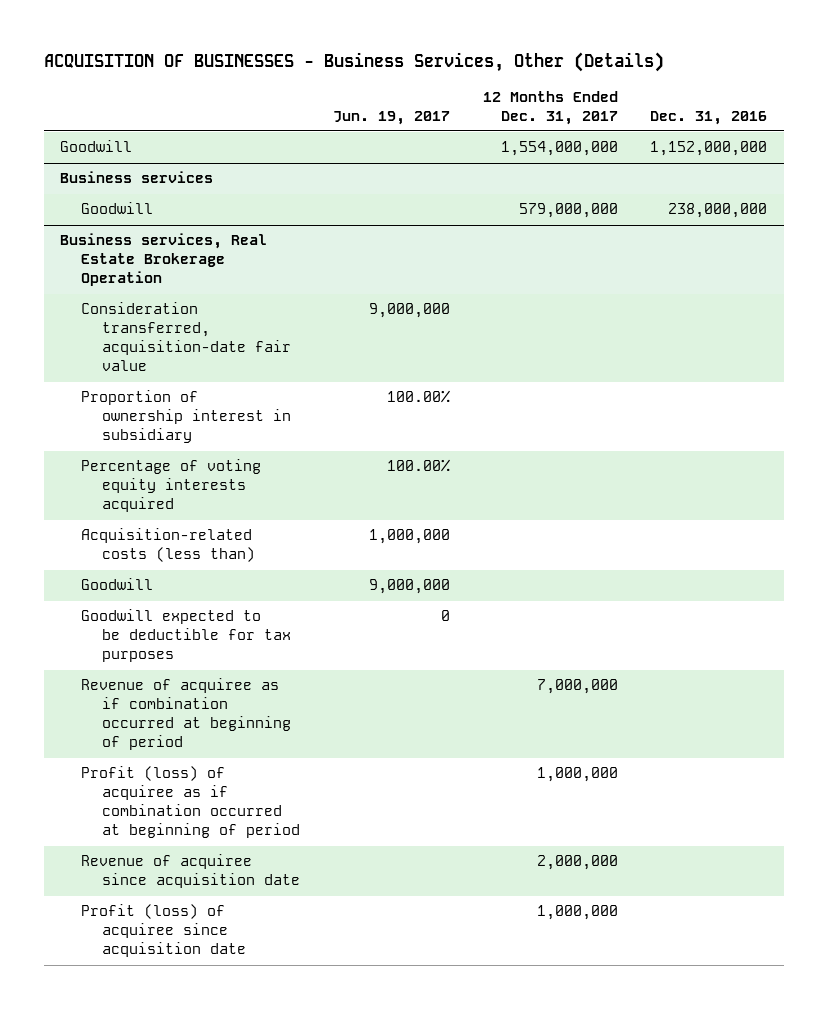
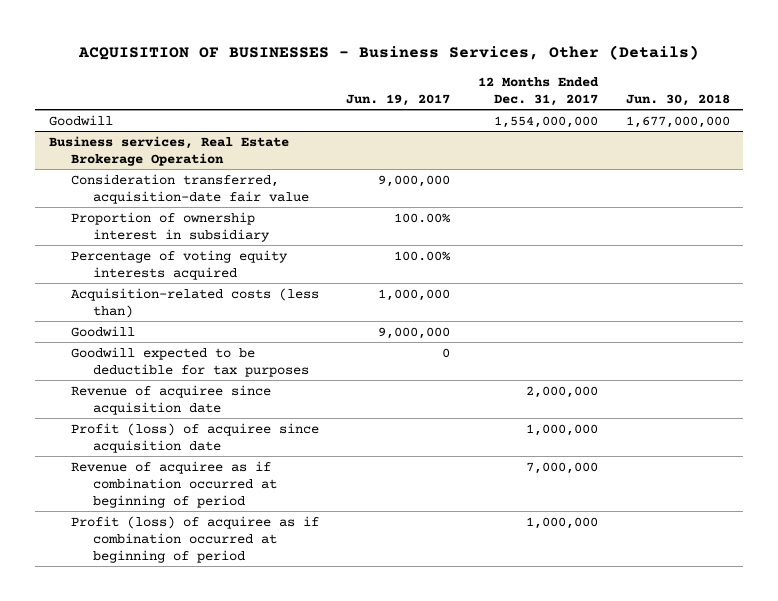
[650,110,768,125] Dec. 31, 2016 -> none
none -> [625,93,730,106] Jun. 30, 2018
[60,171,214,184] Business services -> none
[81,202,154,215] Goodwill -> none
[81,678,292,751] Revenue of acquiree as if combination occurred at beginning of period -> [70,460,278,508] Revenue of acquiree as if combination occurred at beginning of period
[81,766,301,839] Profit (loss) of acquiree as if combination occurred at beginning of period -> [70,515,319,563] Profit (loss) of acquiree as if combination occurred at beginning of period

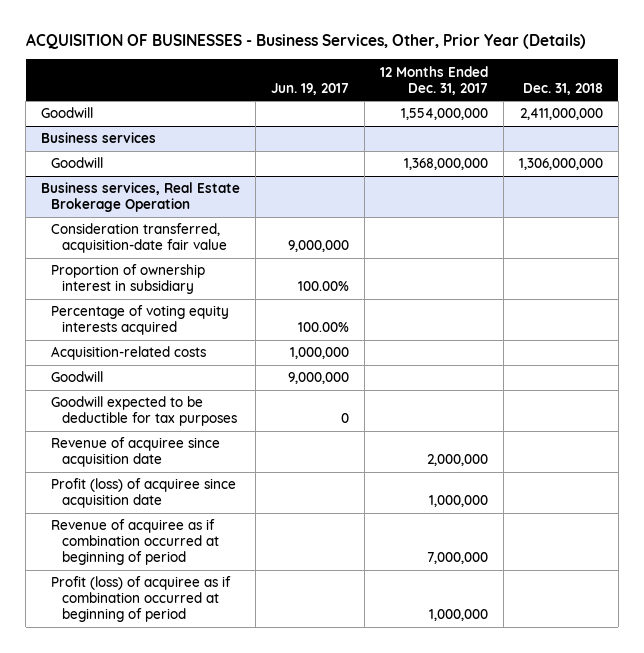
[78,45,700,61] ACQUISITION OF BUSINESSES - Business Services, Other (Details) -> [25,33,586,50] ACQUISITION OF BUSINESSES - Business Services, Other, Prior Year (Details)
[625,93,730,106] Jun. 30, 2018 -> none
none -> [522,82,603,95] Dec. 31, 2018
none -> [40,132,156,144] Business services
none -> [51,157,104,169] Goodwill
[70,287,319,318] Acquisition-related costs (less than) -> [51,346,207,361] Acquisition-related costs

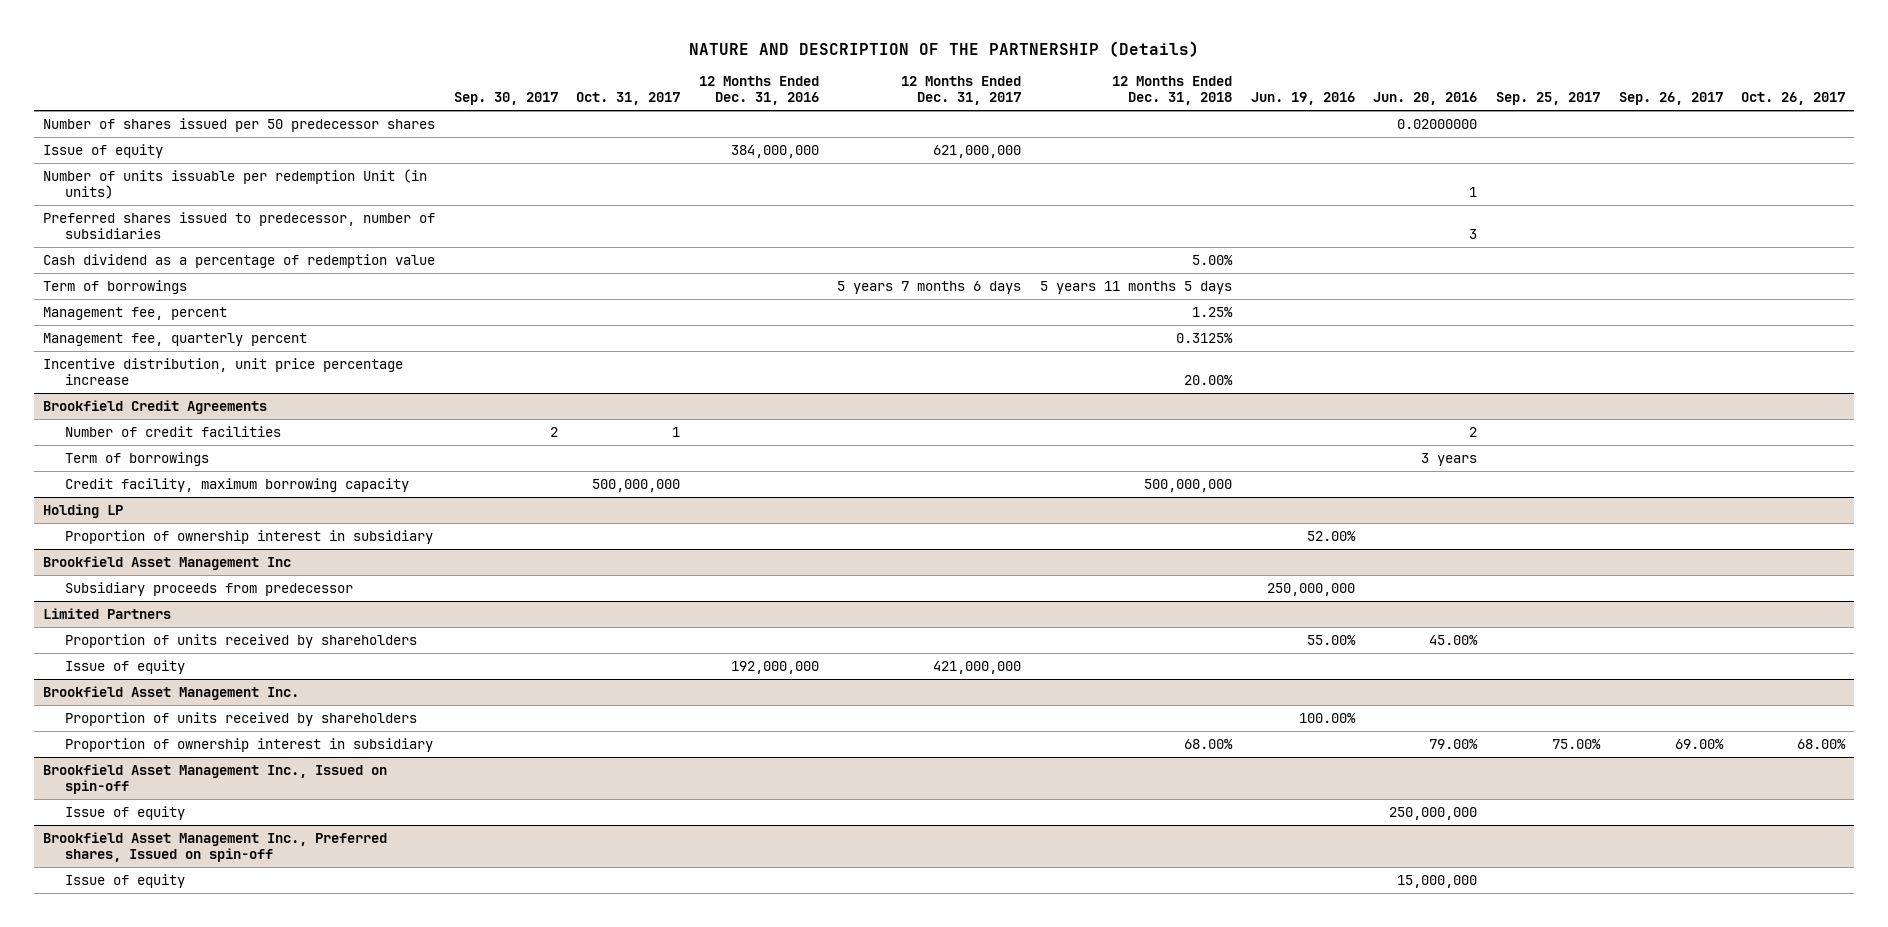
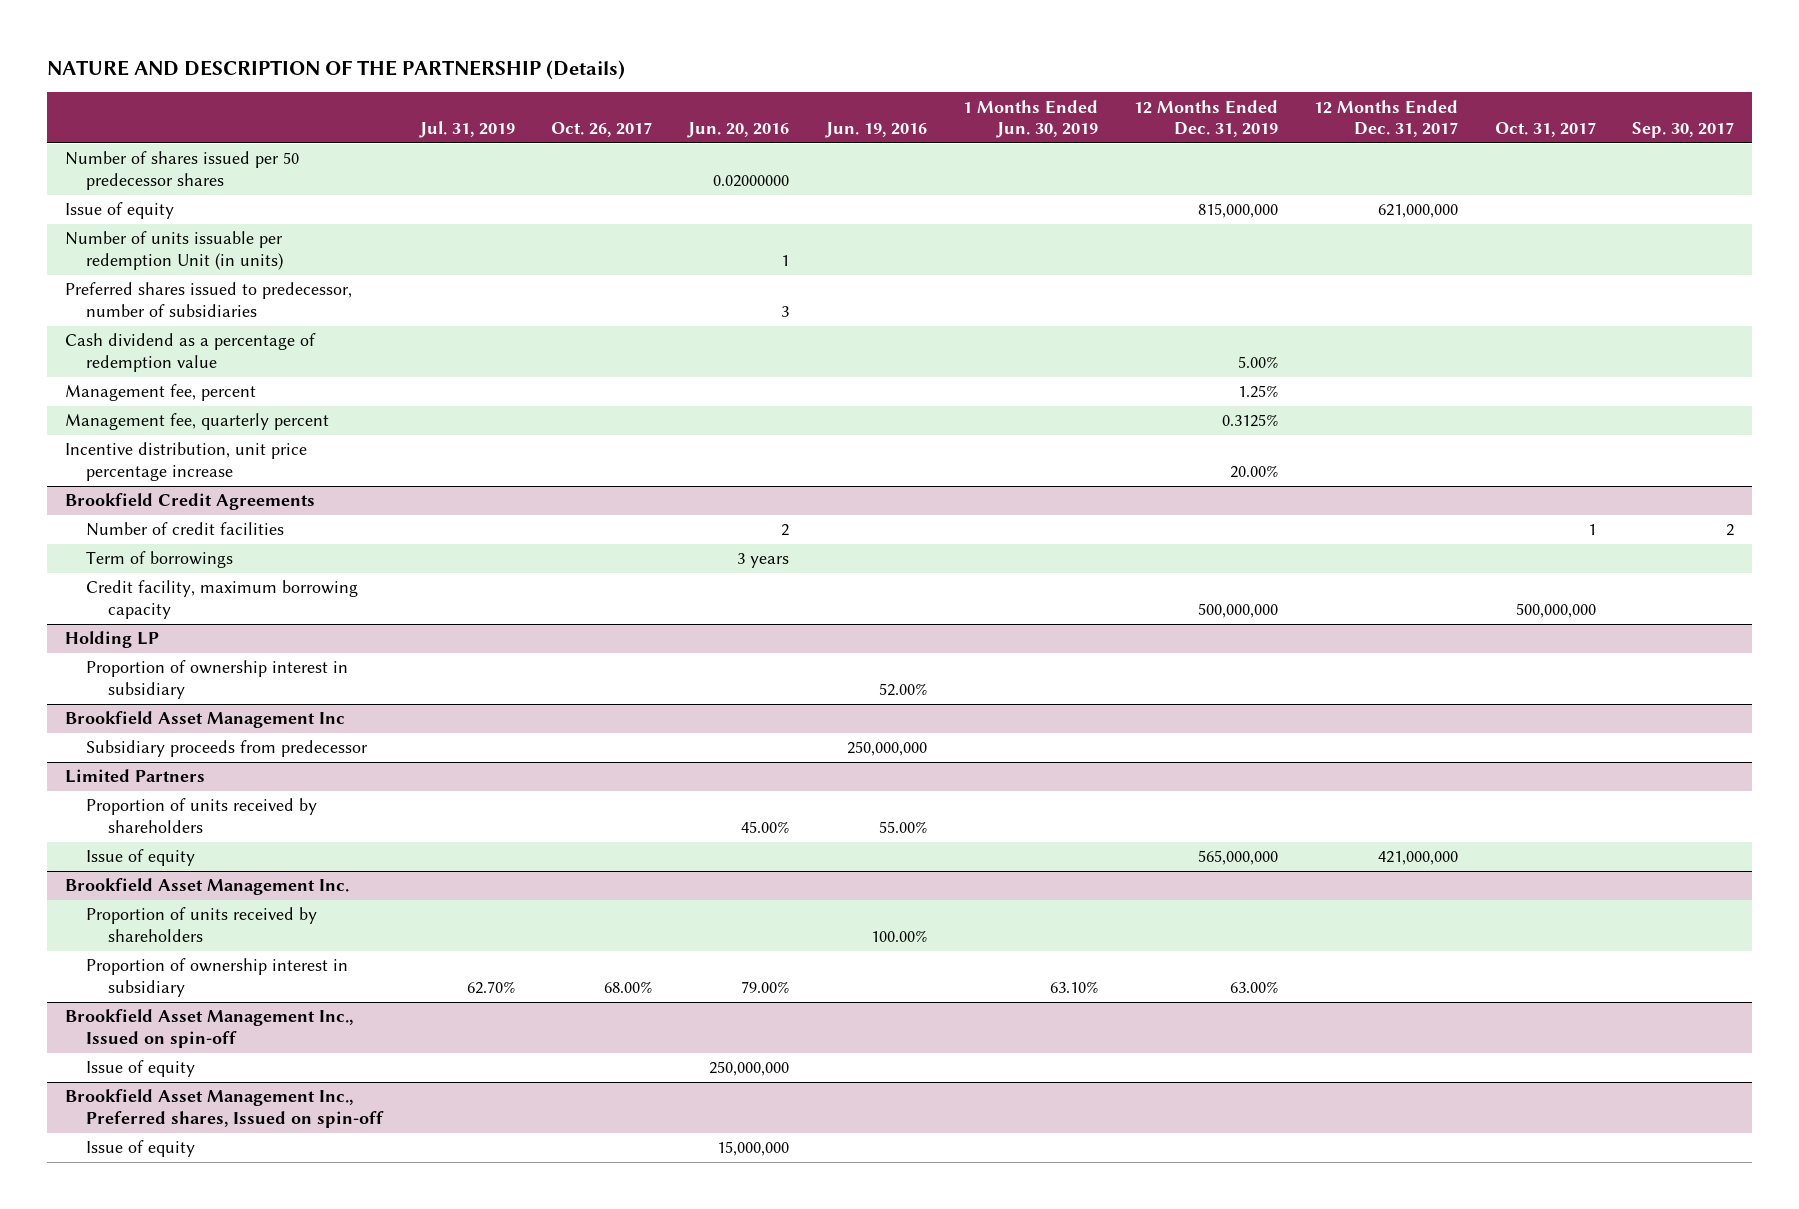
[698,76,819,106] 12 Months Ended Dec. 31, 2016 -> none
[1112,76,1233,106] 12 Months Ended Dec. 31, 2018 -> none
[1495,92,1600,106] Sep. 25, 2017 -> none
[1618,92,1723,106] Sep. 26, 2017 -> none
none -> [418,121,515,139] Jul. 31, 2019
none -> [962,99,1098,139] 1 Months Ended Jun. 30, 2019
none -> [1134,99,1279,138] 12 Months Ended Dec. 31, 2019
[42,279,187,294] Term of borrowings -> none

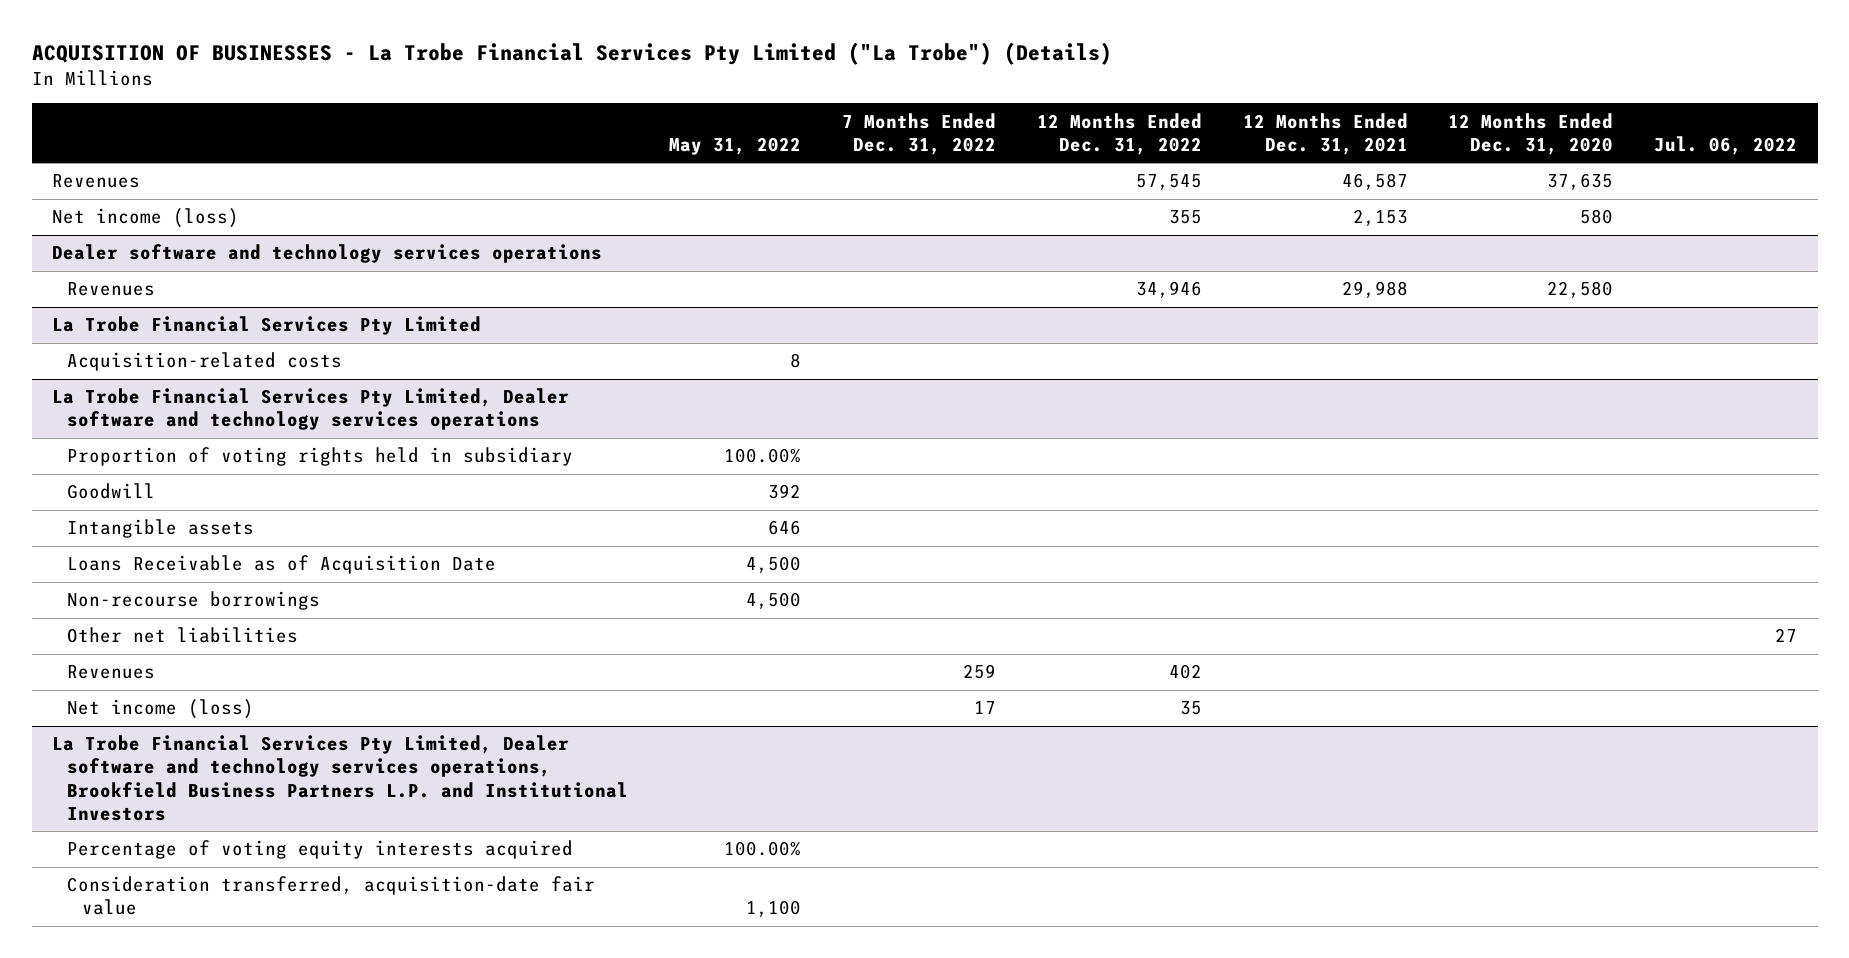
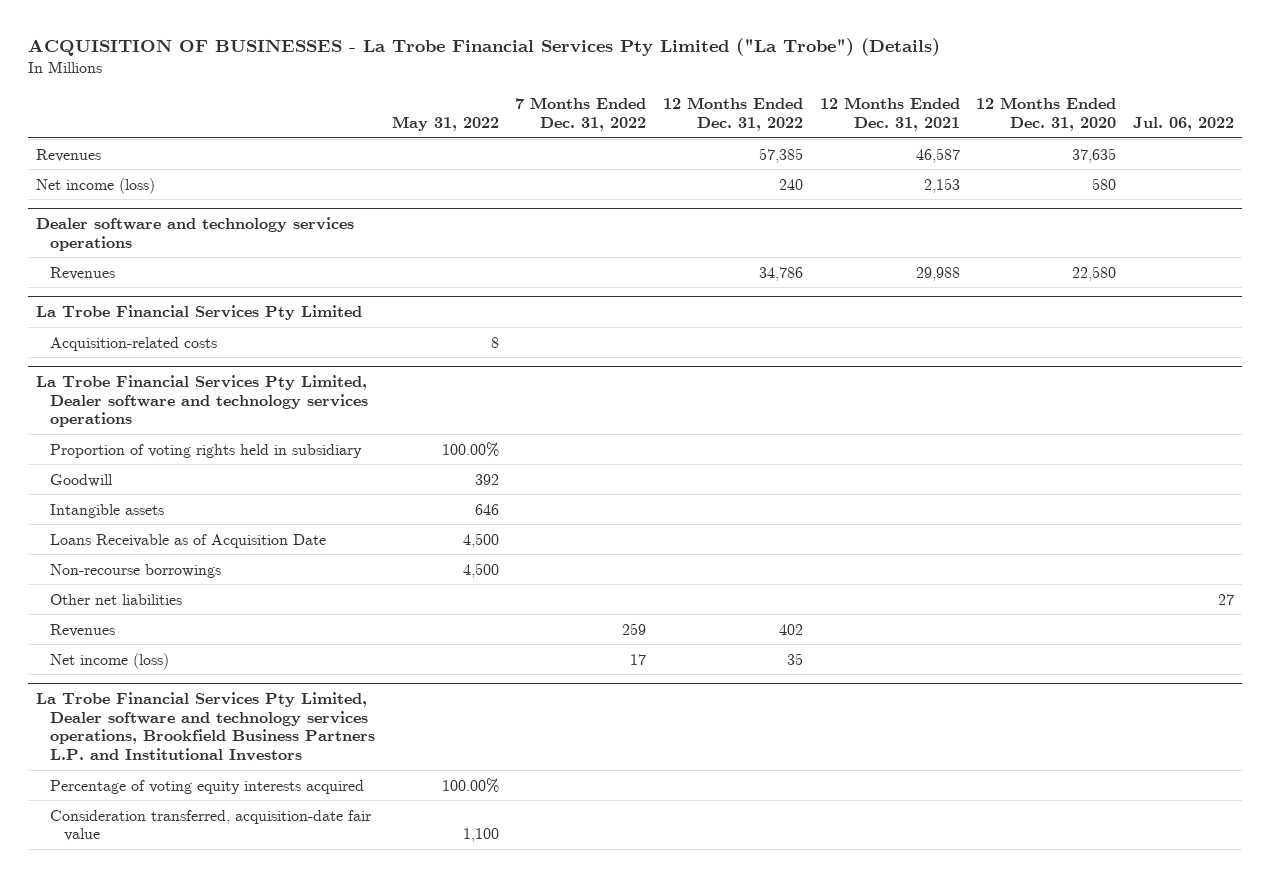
[1135,174,1202,191] 57,545 -> [759,147,804,163] 57,385
[1168,210,1202,225] 355 -> [779,178,804,190] 240
[1135,281,1202,299] 34,946 -> [759,266,804,281] 34,786

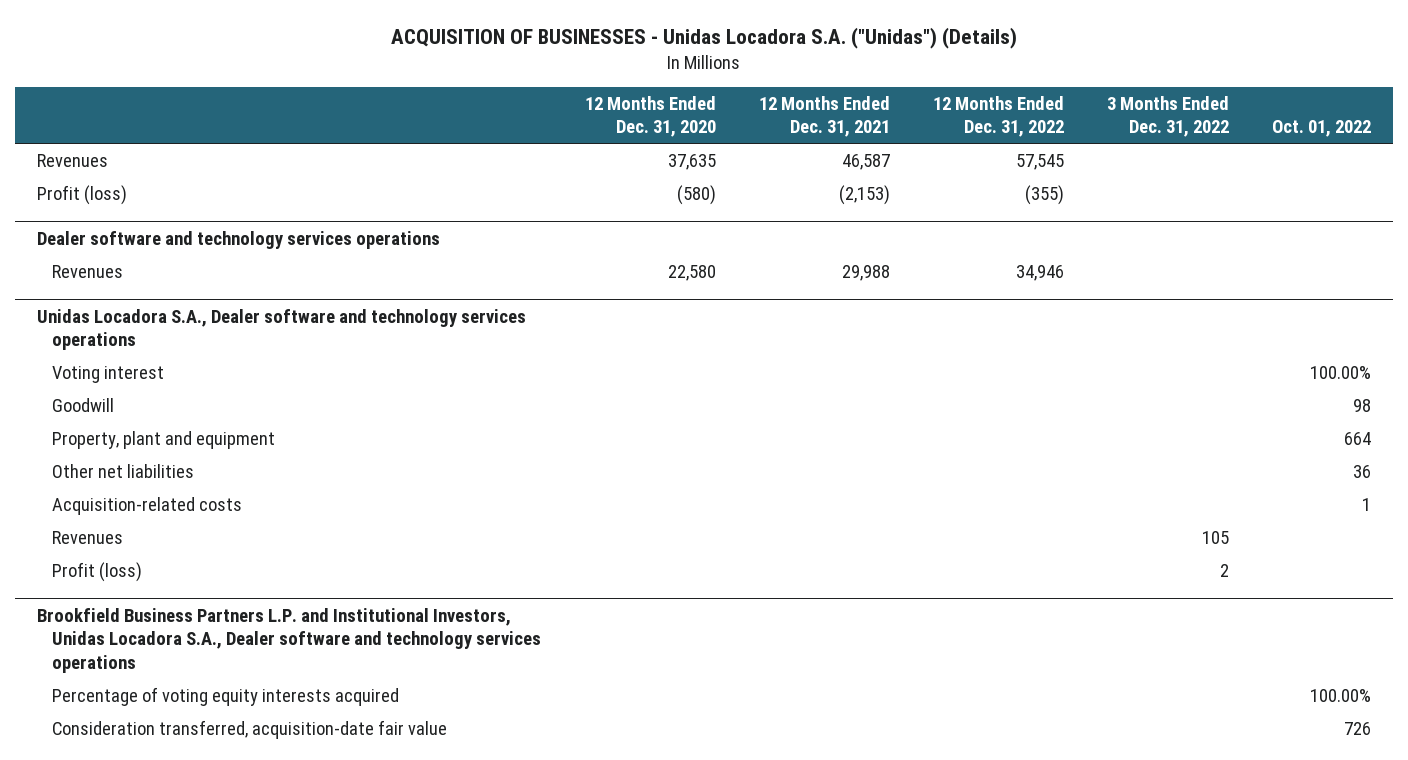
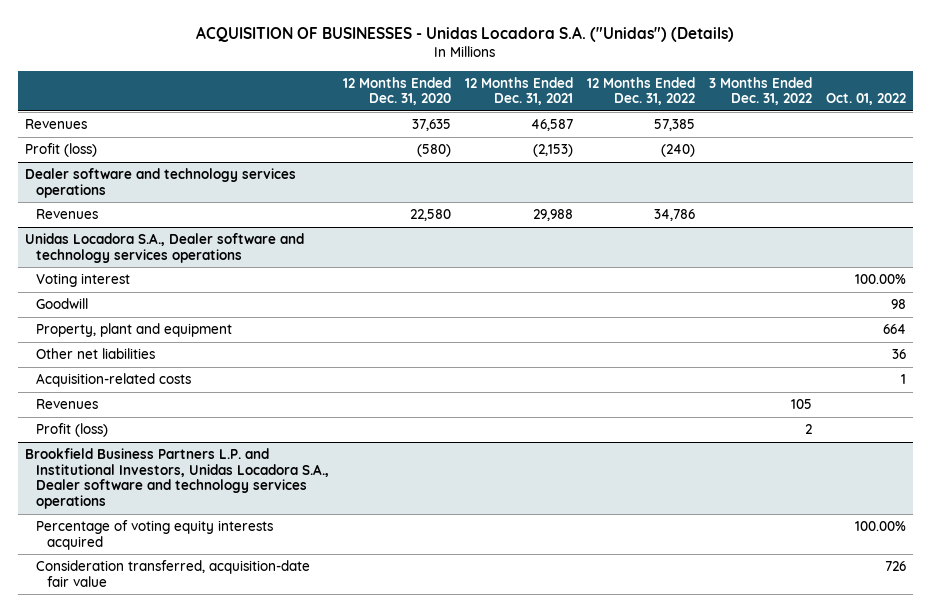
[1015,154,1064,171] 57,545 -> [653,119,695,132] 57,385
[1024,185,1064,206] (355) -> [660,144,695,158] (240)
[1015,265,1064,282] 34,946 -> [653,209,695,222] 34,786

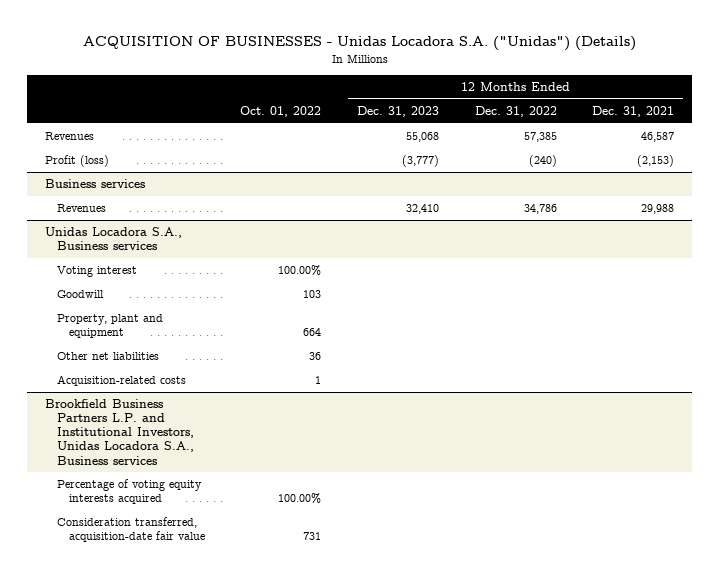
[342,76,451,106] 12 Months Ended Dec. 31, 2020 -> none
[708,76,812,106] 3 Months Ended Dec. 31, 2022 -> none
none -> [357,105,440,117] Dec. 31, 2023
[24,168,296,198] Dealer software and technology services operations -> [45,179,146,189] Business services
[24,233,304,263] Unidas Locadora S.A., Dealer software and technology services operations -> [45,227,183,251] Unidas Locadora S.A., Business services
[890,299,906,310] 98 -> [303,290,322,299] 103
[36,399,99,410] Revenues -> none
[36,423,109,438] Profit (loss) -> none
[24,448,330,509] Brookfield Business Partners L.P. and Institutional Investors, Unidas Locadora S.A., Dealer software and technology services operations -> [45,399,194,465] Brookfield Business Partners L.P. and Institutional Investors, Unidas Locadora S.A., Business services
[884,561,906,572] 726 -> [303,532,322,541] 731

